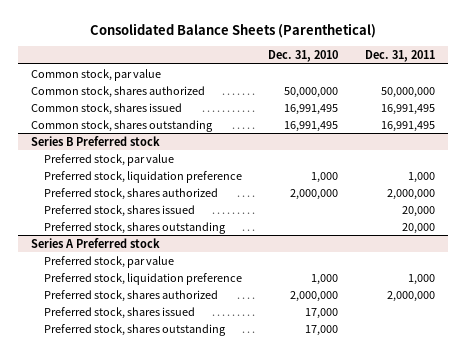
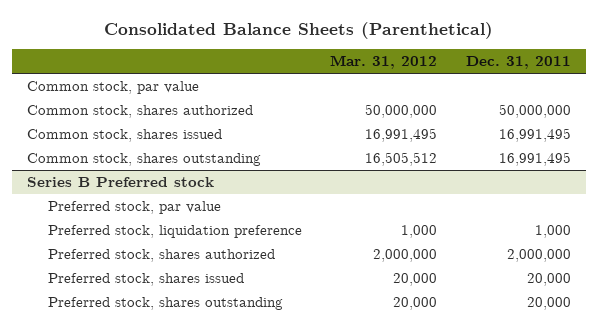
[268,50,339,63] Dec. 31, 2010 -> none
none -> [330,55,438,70] Mar. 31, 2012
[31,237,161,248] Series A Preferred stock -> none
[43,255,174,268] Preferred stock, par value -> none
[43,272,242,285] Preferred stock, liquidation preference -> none
[43,289,218,302] Preferred stock, shares authorized -> none
[43,306,195,319] Preferred stock, shares issued -> none
[43,323,226,336] Preferred stock, shares outstanding -> none

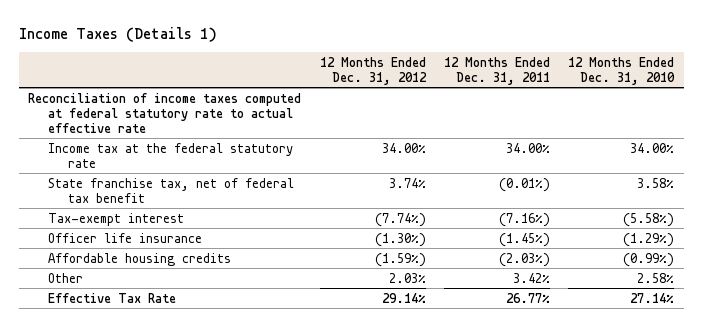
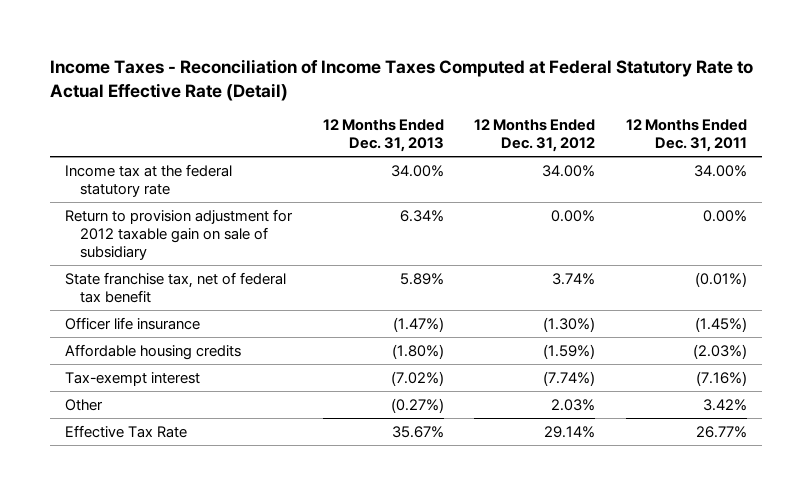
[19,27,218,43] Income Taxes (Details 1) -> [49,59,753,101] Income Taxes - Reconciliation of Income Taxes Computed at Federal Statutory Rate to Actual Effective Rate (Detail)
[568,56,676,85] 12 Months Ended Dec. 31, 2010 -> none
none -> [322,119,444,153] 12 Months Ended Dec. 31, 2013
[28,92,302,133] Reconciliation of income taxes computed at federal statutory rate to actual effective rate -> none
none -> [65,208,294,260] Return to provision adjustment for 2012 taxable gain on sale of subsidiary
[47,212,184,226] Tax-exempt interest -> [65,371,201,386] Tax-exempt interest

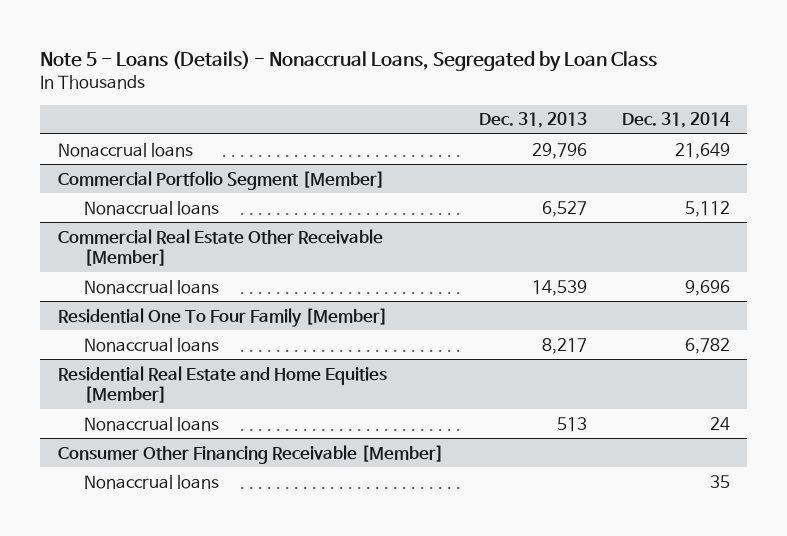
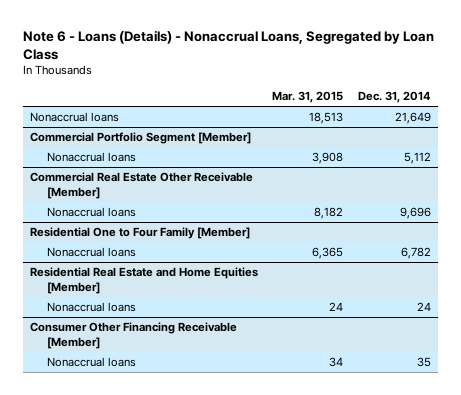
[40,51,658,73] Note 5 - Loans (Details) - Nonaccrual Loans, Segregated by Loan Class -> [22,29,434,60] Note 6 - Loans (Details) - Nonaccrual Loans, Segregated by Loan Class
[478,112,587,129] Dec. 31, 2013 -> none
none -> [272,91,344,104] Mar. 31, 2015
[57,307,388,327] Residential One To Four Family [Member] -> [29,227,250,240] Residential One to Four Family [Member]

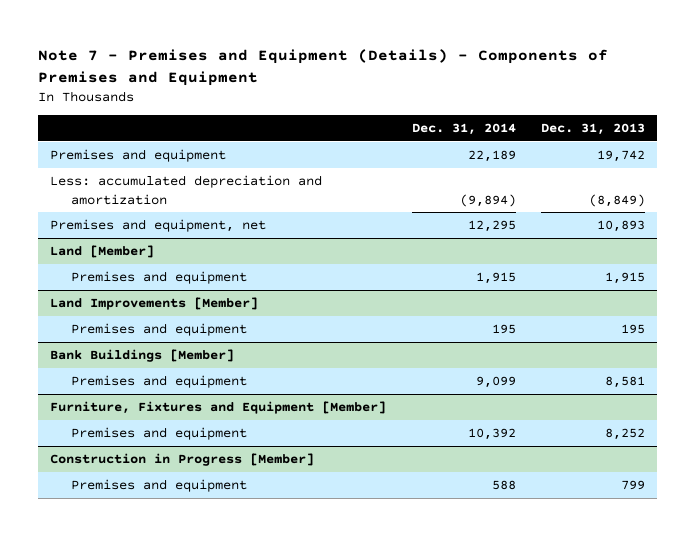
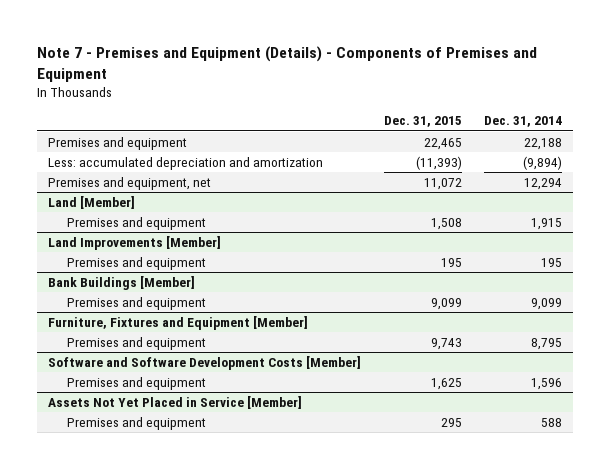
[540,123,645,136] Dec. 31, 2013 -> none
none -> [383,116,462,128] Dec. 31, 2015
[467,150,516,163] 22,189 -> [523,137,562,150] 22,188
[467,220,516,233] 12,295 -> [523,177,562,190] 12,294
[50,453,315,467] Construction in Progress [Member] -> none
[467,428,516,441] 10,392 -> [530,337,562,350] 8,795
none -> [48,355,362,370] Software and Software Development Costs [Member]
none -> [66,376,206,390] Premises and equipment
none -> [48,395,303,409] Assets Not Yet Placed in Service [Member]

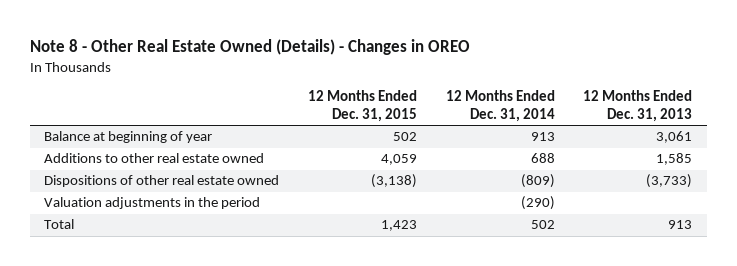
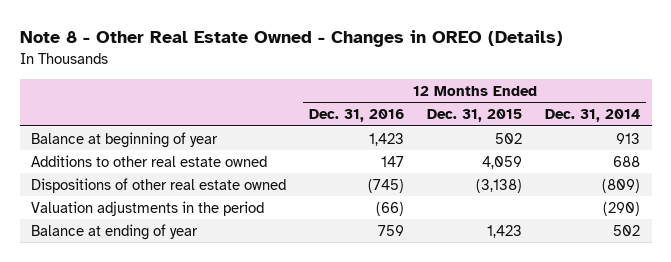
[29,39,470,56] Note 8 - Other Real Estate Owned (Details) - Changes in OREO -> [19,30,563,48] Note 8 - Other Real Estate Owned - Changes in OREO (Details)
[583,90,693,122] 12 Months Ended Dec. 31, 2013 -> none
none -> [309,109,405,123] Dec. 31, 2016
[44,219,75,230] Total -> [31,223,199,240] Balance at ending of year

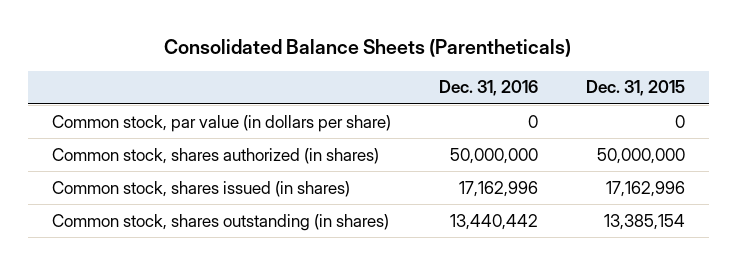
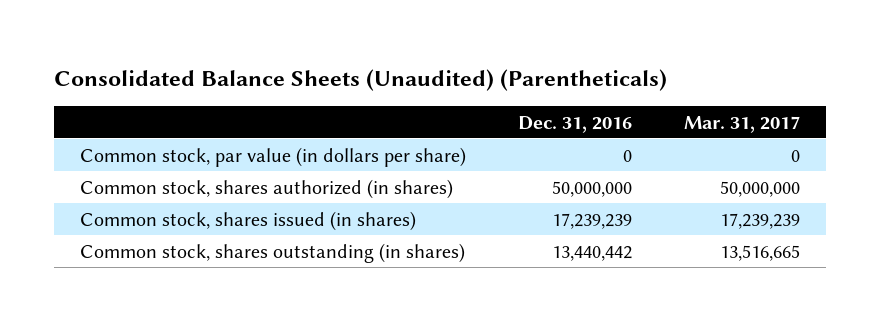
[164,38,572,57] Consolidated Balance Sheets (Parentheticals) -> [54,68,668,91] Consolidated Balance Sheets (Unaudited) (Parentheticals)
[585,80,685,97] Dec. 31, 2015 -> none
none -> [683,115,800,133] Mar. 31, 2017
[458,180,538,197] 17,162,996 -> [552,212,633,229] 17,239,239

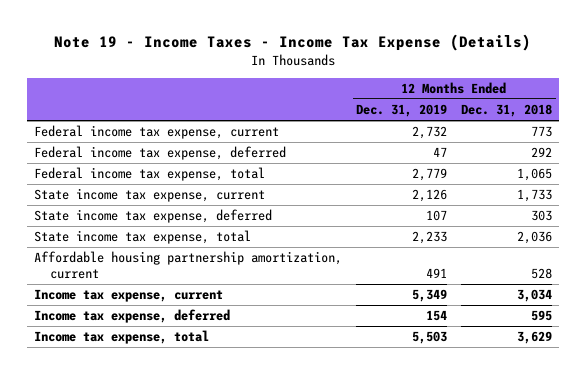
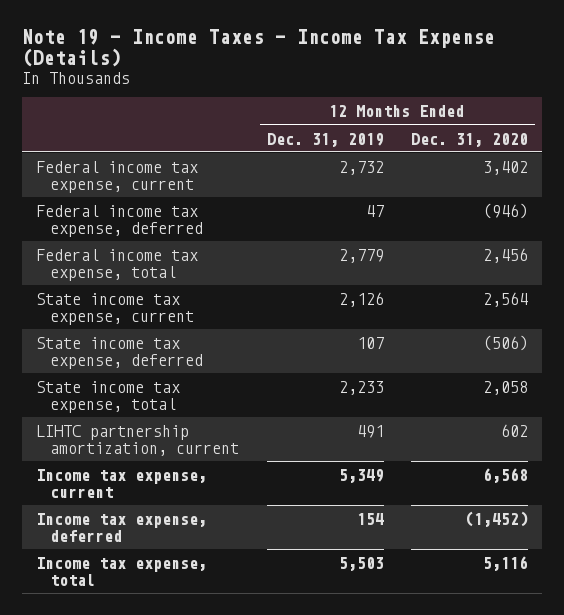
[461,103,553,117] Dec. 31, 2018 -> none
none -> [411,132,529,147] Dec. 31, 2020
[34,251,343,279] Affordable housing partnership amortization, current -> [36,424,240,456] LIHTC partnership amortization, current

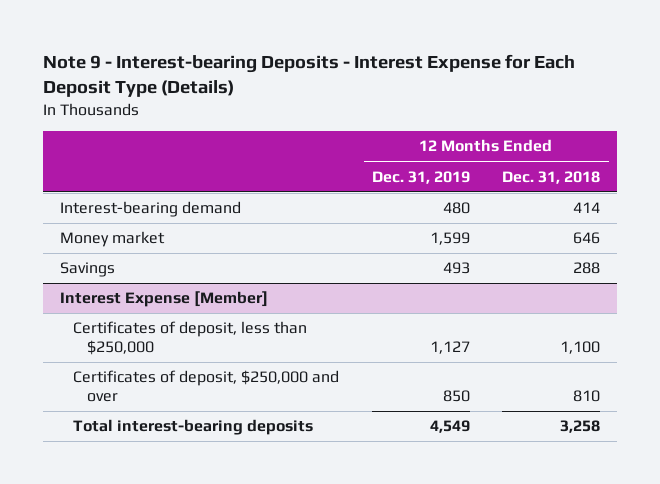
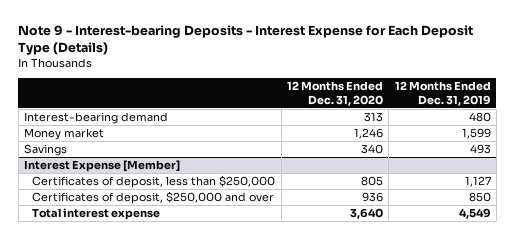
[502,170,601,184] Dec. 31, 2018 -> none
none -> [287,81,384,106] 12 Months Ended Dec. 31, 2020
[73,419,314,436] Total interest-bearing deposits -> [32,208,161,221] Total interest expense

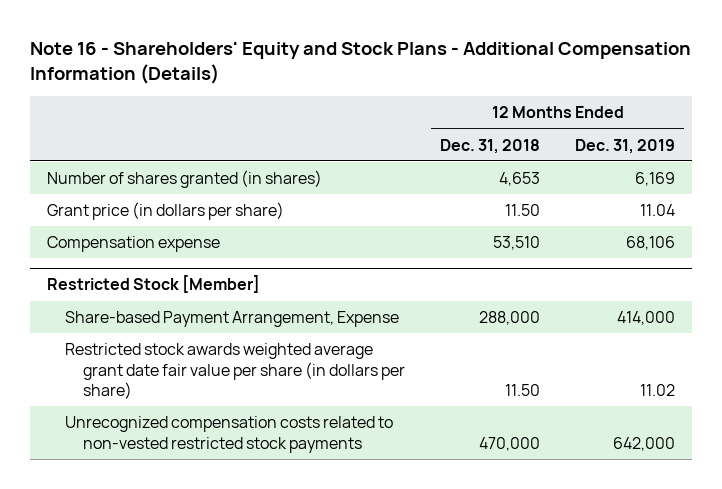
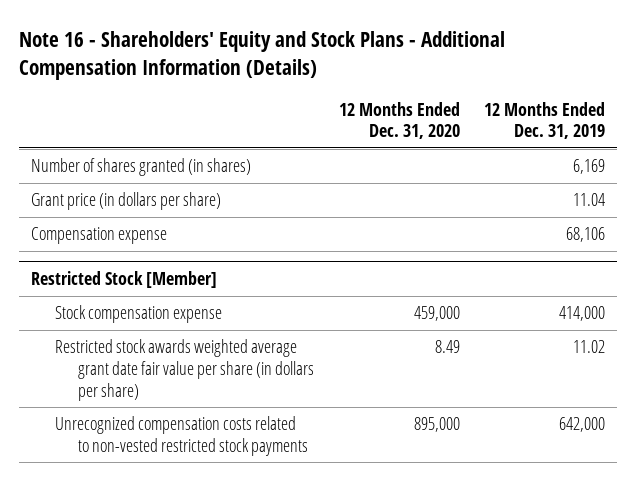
[440,138,541,154] Dec. 31, 2018 -> none
none -> [338,101,460,140] 12 Months Ended Dec. 31, 2020
[65,311,400,328] Share-based Payment Arrangement, Expense -> [54,305,222,324] Stock compensation expense

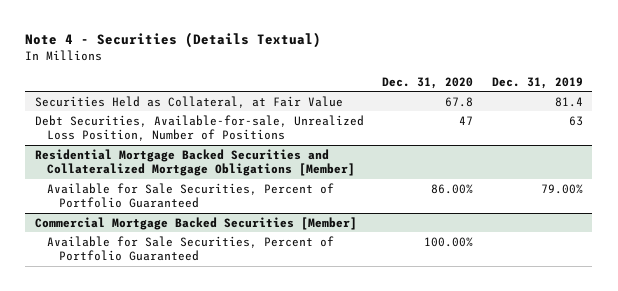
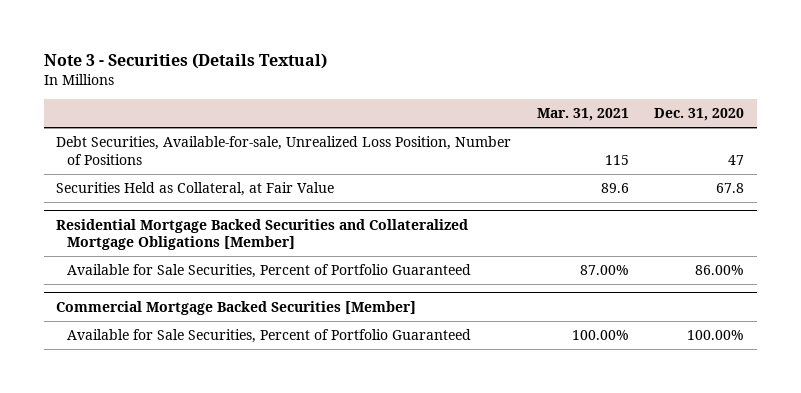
[25,31,322,48] Note 4 - Securities (Details Textual) -> [43,52,327,69] Note 3 - Securities (Details Textual)
[491,76,583,89] Dec. 31, 2019 -> none
none -> [536,107,629,121] Mar. 31, 2021
[34,95,343,108] Securities Held as Collateral, at Fair Value -> [56,182,335,197] Securities Held as Collateral, at Fair Value

